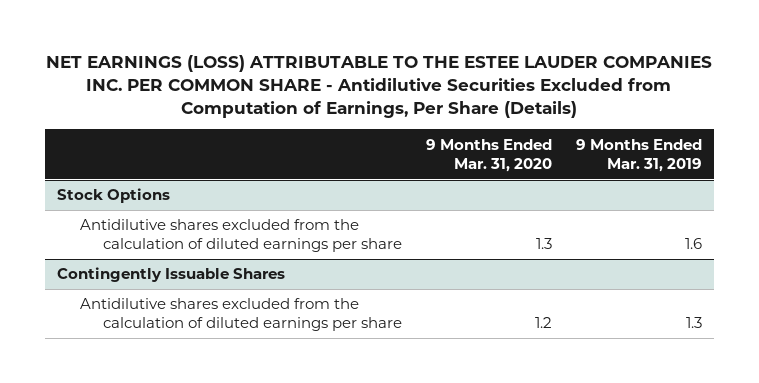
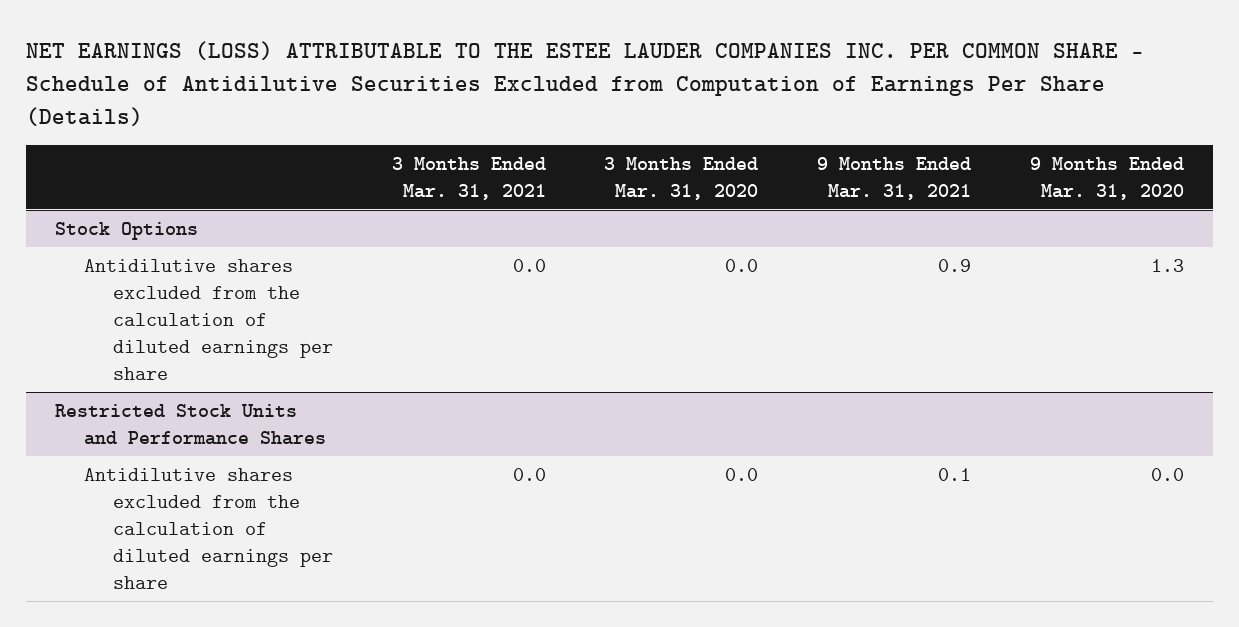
[46,55,713,119] NET EARNINGS (LOSS) ATTRIBUTABLE TO THE ESTEE LAUDER COMPANIES INC. PER COMMON SHARE - Antidilutive Securities Excluded from Computation of Earnings, Per Share (Details) -> [25,41,1144,126] NET EARNINGS (LOSS) ATTRIBUTABLE TO THE ESTEE LAUDER COMPANIES INC. PER COMMON SHARE - Schedule of Antidilutive Securities Excluded from Computation of Earnings Per Share (Details)
[576,138,703,172] 9 Months Ended Mar. 31, 2019 -> none
none -> [391,156,546,200] 3 Months Ended Mar. 31, 2021
none -> [604,156,759,200] 3 Months Ended Mar. 31, 2020
none -> [817,156,972,200] 9 Months Ended Mar. 31, 2021
[56,267,285,283] Contingently Issuable Shares -> none
none -> [54,403,327,445] Restricted Stock Units and Performance Shares
[535,317,553,329] 1.2 -> [1150,467,1184,481] 0.0

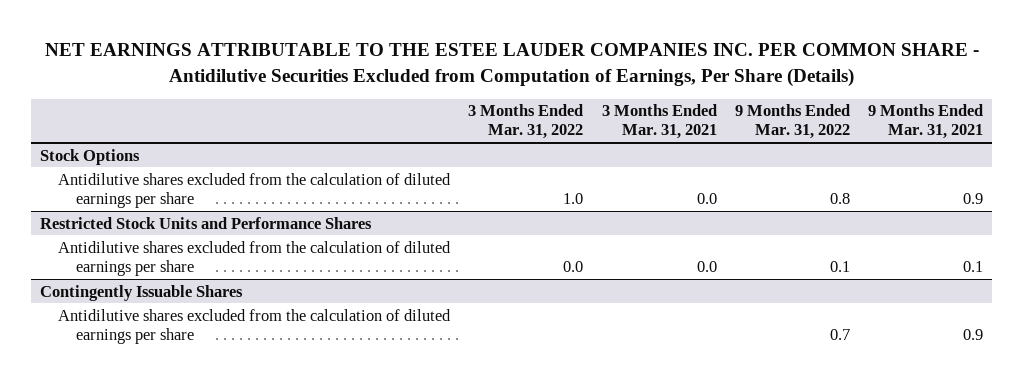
[25,41,1144,126] NET EARNINGS (LOSS) ATTRIBUTABLE TO THE ESTEE LAUDER COMPANIES INC. PER COMMON SHARE - Schedule of Antidilutive Securities Excluded from Computation of Earnings Per Share (Details) -> [44,43,979,88] NET EARNINGS ATTRIBUTABLE TO THE ESTEE LAUDER COMPANIES INC. PER COMMON SHARE - Antidilutive Securities Excluded from Computation of Earnings, Per Share (Details)
[604,156,759,200] 3 Months Ended Mar. 31, 2020 -> none
[1029,156,1184,200] 9 Months Ended Mar. 31, 2020 -> none
none -> [468,104,584,140] 3 Months Ended Mar. 31, 2022
none -> [734,104,850,140] 9 Months Ended Mar. 31, 2022
none -> [39,284,243,301] Contingently Issuable Shares
none -> [58,308,452,344] Antidilutive shares excluded from the calculation of diluted earnings per share

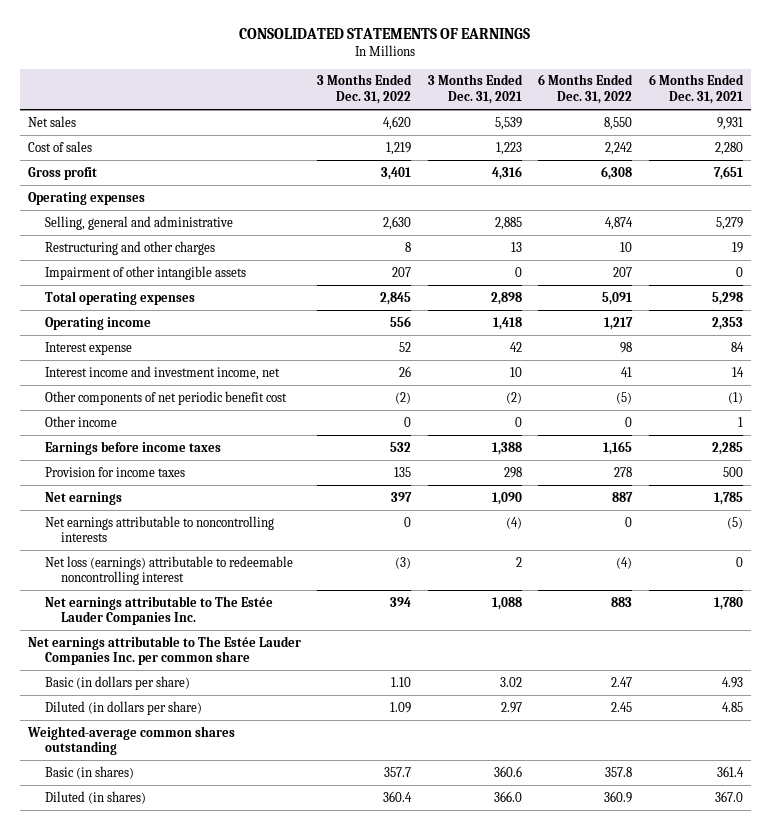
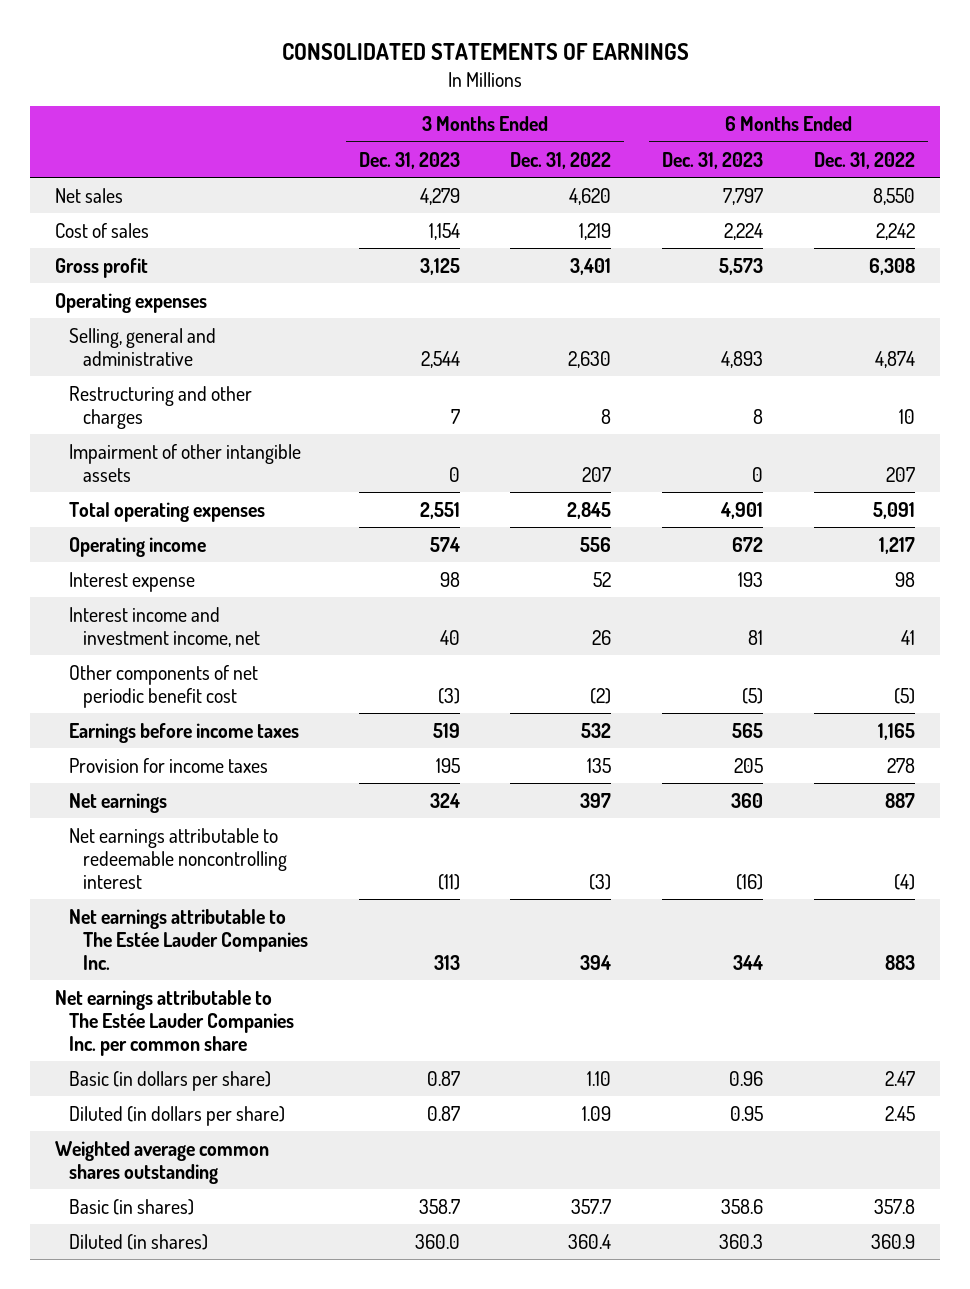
[427,74,523,105] 3 Months Ended Dec. 31, 2021 -> none
[648,74,744,105] 6 Months Ended Dec. 31, 2021 -> none
none -> [358,151,460,169] Dec. 31, 2023
none -> [662,151,764,169] Dec. 31, 2023
[44,415,117,427] Other income -> none
[44,515,274,543] Net earnings attributable to noncontrolling interests -> none
[44,555,293,586] Net loss (earnings) attributable to redeemable noncontrolling interest -> [68,827,287,889] Net earnings attributable to redeemable noncontrolling interest
[26,725,235,756] Weighted-average common shares outstanding -> [55,1140,270,1184] Weighted average common shares outstanding

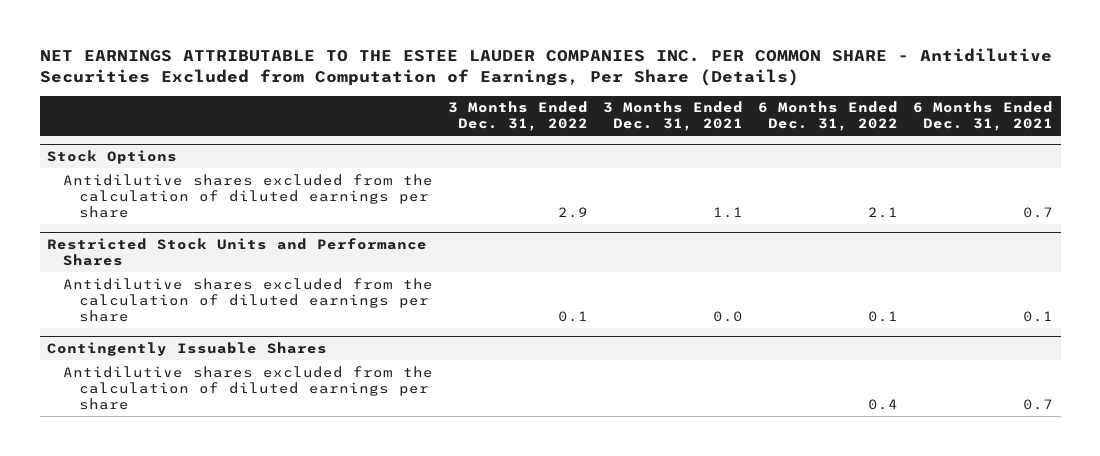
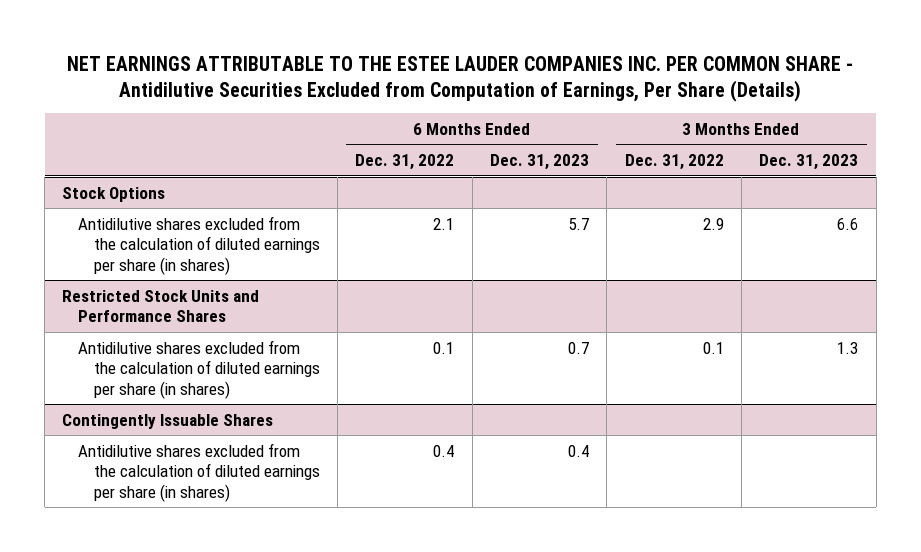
[603,101,744,132] 3 Months Ended Dec. 31, 2021 -> none
[913,101,1054,132] 6 Months Ended Dec. 31, 2021 -> none
none -> [489,154,589,171] Dec. 31, 2023
none -> [759,154,859,171] Dec. 31, 2023
[63,173,434,218] Antidilutive shares excluded from the calculation of diluted earnings per share -> [78,215,320,275] Antidilutive shares excluded from the calculation of diluted earnings per share (in shares)
[63,277,434,322] Antidilutive shares excluded from the calculation of diluted earnings per share -> [78,339,320,399] Antidilutive shares excluded from the calculation of diluted earnings per share (in shares)
[63,365,434,410] Antidilutive shares excluded from the calculation of diluted earnings per share -> [78,442,320,502] Antidilutive shares excluded from the calculation of diluted earnings per share (in shares)

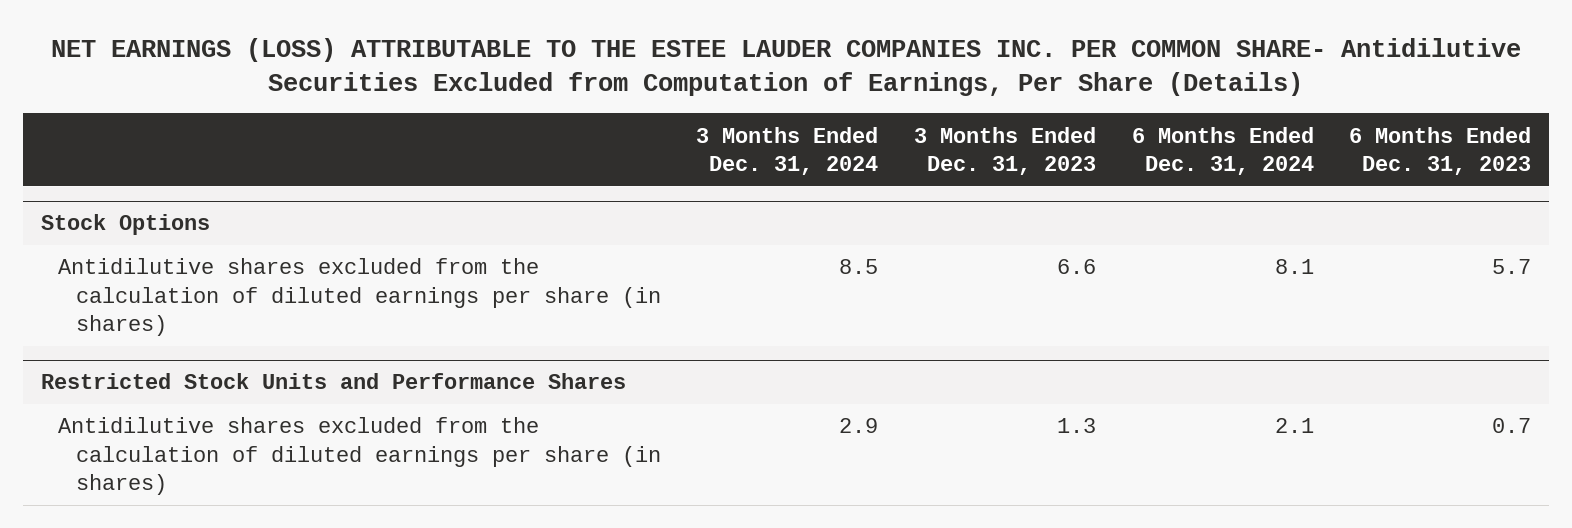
[67,55,854,102] NET EARNINGS ATTRIBUTABLE TO THE ESTEE LAUDER COMPANIES INC. PER COMMON SHARE - Antidilutive Securities Excluded from Computation of Earnings, Per Share (Details) -> [50,38,1521,97] NET EARNINGS (LOSS) ATTRIBUTABLE TO THE ESTEE LAUDER COMPANIES INC. PER COMMON SHARE- Antidilutive Securities Excluded from Computation of Earnings, Per Share (Details)
[355,154,455,171] Dec. 31, 2022 -> none
[624,154,724,171] Dec. 31, 2022 -> none
none -> [696,126,879,175] 3 Months Ended Dec. 31, 2024
none -> [1131,126,1314,175] 6 Months Ended Dec. 31, 2024
[62,413,274,429] Contingently Issuable Shares -> none
[78,442,320,502] Antidilutive shares excluded from the calculation of diluted earnings per share (in shares) -> none

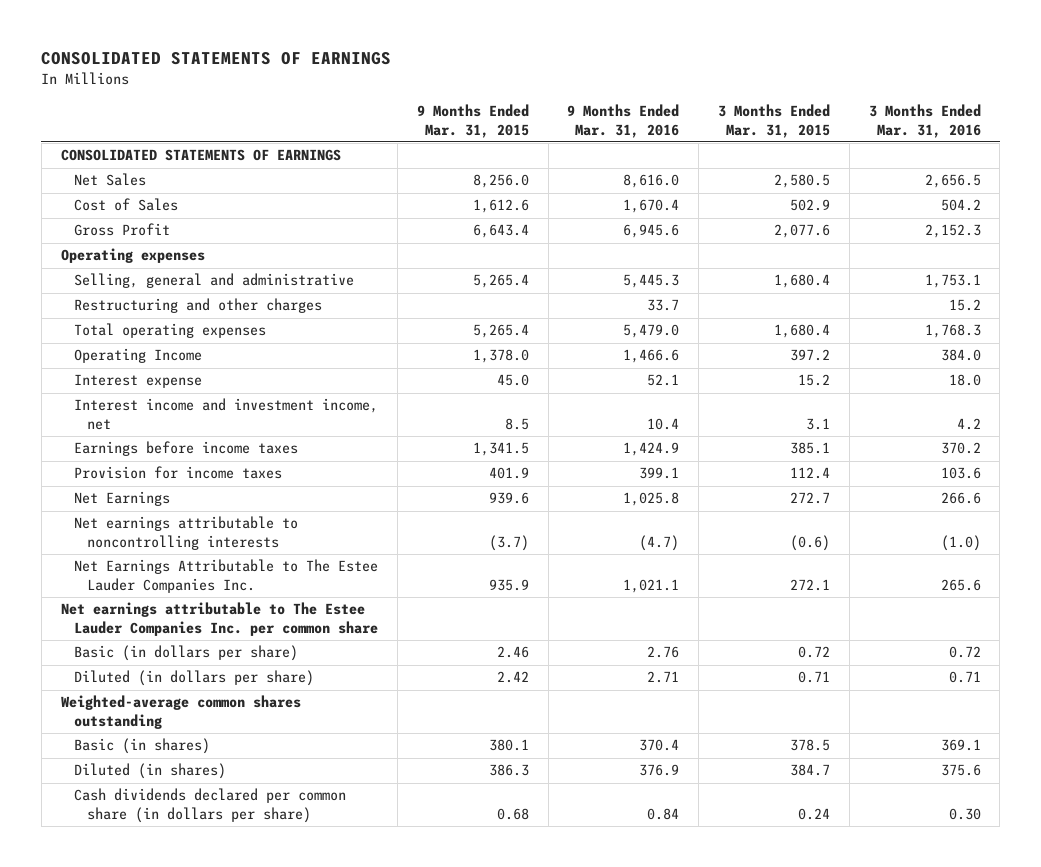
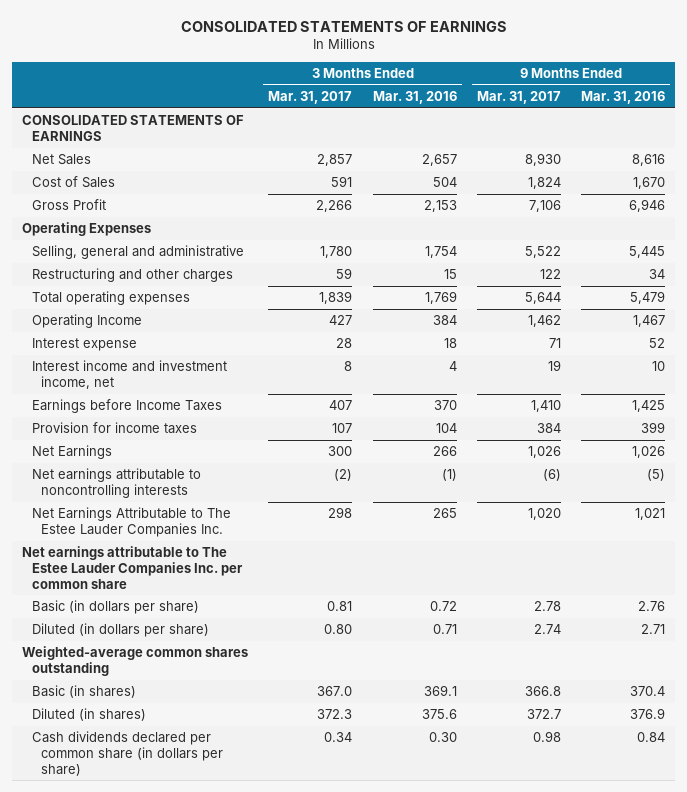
[416,103,529,138] 9 Months Ended Mar. 31, 2015 -> none
[717,103,830,138] 3 Months Ended Mar. 31, 2015 -> none
none -> [268,91,353,105] Mar. 31, 2017
none -> [476,91,561,105] Mar. 31, 2017
[623,174,680,189] 8,616.0 -> [631,154,665,167] 8,616
[924,174,981,189] 2,656.5 -> [421,154,457,167] 2,657
[623,199,680,214] 1,670.4 -> [632,177,665,190] 1,670
[940,199,981,212] 504.2 -> [432,177,457,188] 504
[623,224,680,239] 6,945.6 -> [628,199,665,213] 6,946
[924,224,981,239] 2,152.3 -> [423,200,457,213] 2,153
[60,248,205,264] Operating expenses -> [22,222,152,237] Operating Expenses
[623,274,680,289] 5,445.3 -> [628,246,665,259] 5,445
[924,274,981,289] 1,753.1 -> [424,246,457,259] 1,754
[647,299,680,312] 33.7 -> [648,269,665,280] 34
[948,299,981,312] 15.2 -> [443,269,457,280] 15
[623,324,680,339] 5,479.0 -> [629,291,665,305] 5,479
[924,324,981,339] 1,768.3 -> [424,291,457,305] 1,769
[623,349,680,364] 1,466.6 -> [632,315,665,328] 1,467
[940,349,981,362] 384.0 -> [432,315,457,326] 384
[647,374,680,387] 52.1 -> [648,338,665,349] 52
[948,374,981,387] 18.0 -> [443,338,457,349] 18
[647,418,680,431] 10.4 -> [651,361,665,372] 10
[956,418,981,431] 4.2 -> [448,361,457,372] 4
[74,441,299,457] Earnings before income taxes -> [31,399,222,414] Earnings before Income Taxes
[623,442,680,457] 1,424.9 -> [631,400,665,413] 1,425
[940,442,981,455] 370.2 -> [433,400,457,411] 370
[639,467,680,480] 399.1 -> [640,422,665,434] 399
[940,467,981,480] 103.6 -> [435,423,457,434] 104
[623,492,680,507] 1,025.8 -> [631,446,665,459] 1,026
[940,492,981,505] 266.6 -> [432,446,457,457] 266
[639,535,680,552] (4.7) -> [646,469,665,482] (5)
[940,535,981,552] (1.0) -> [441,469,457,482] (1)
[623,579,680,594] 1,021.1 -> [634,508,665,521] 1,021
[940,579,981,592] 265.6 -> [432,508,457,519] 265

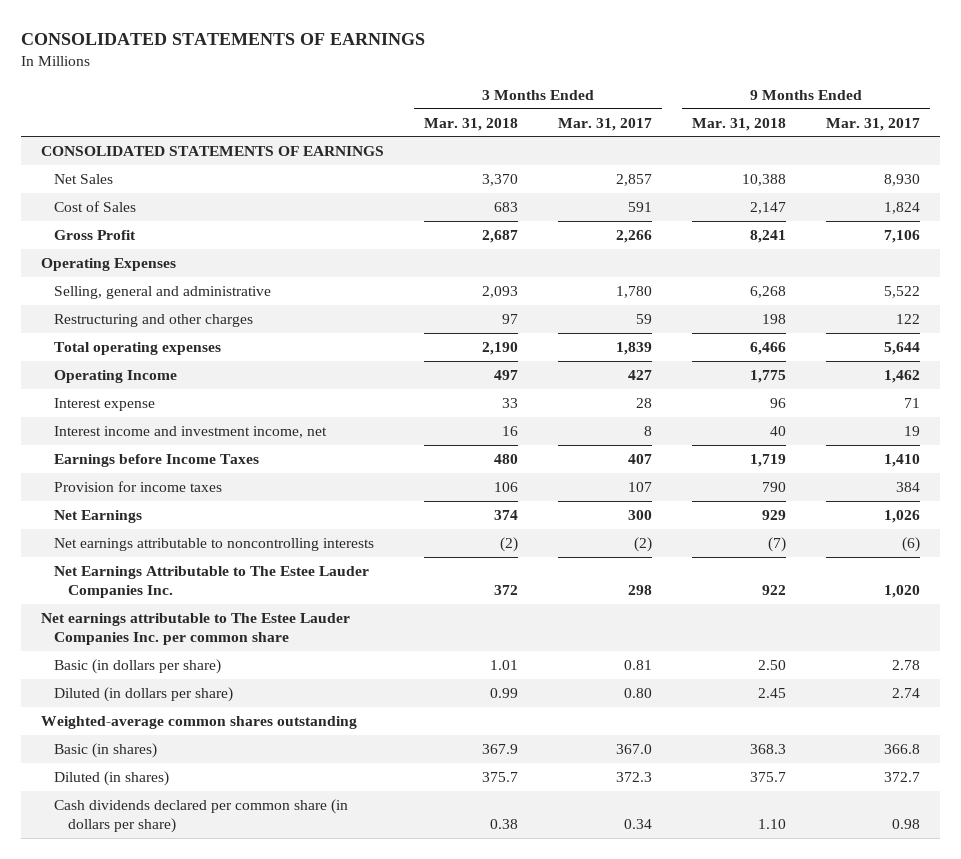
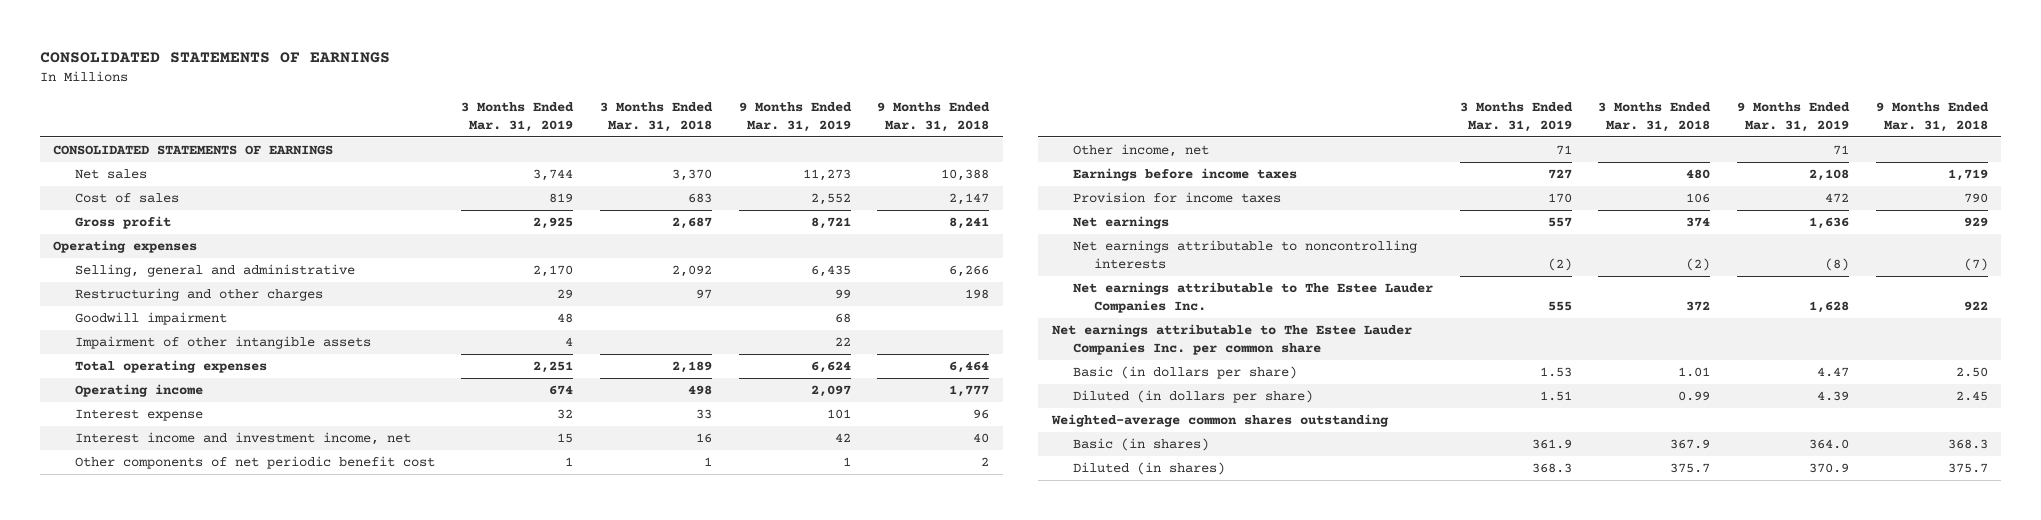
[557,117,652,131] Mar. 31, 2017 -> none
[825,117,920,131] Mar. 31, 2017 -> none
none -> [461,102,575,132] 3 Months Ended Mar. 31, 2019
none -> [738,102,852,132] 9 Months Ended Mar. 31, 2019
[54,173,114,184] Net Sales -> [74,169,147,180] Net sales
[54,200,137,212] Cost of Sales -> [74,193,179,204] Cost of sales
[54,229,137,240] Gross Profit -> [74,216,171,230] Gross profit
[40,257,176,271] Operating Expenses -> [53,240,198,254] Operating expenses
[481,285,518,298] 2,093 -> [672,265,713,278] 2,092
[749,285,786,298] 6,268 -> [949,265,990,278] 6,266
none -> [74,312,227,326] Goodwill impairment
none -> [74,336,371,350] Impairment of other intangible assets
[481,341,518,355] 2,190 -> [672,361,713,374] 2,189
[749,341,786,355] 6,466 -> [949,361,990,374] 6,464
[54,369,178,383] Operating Income -> [74,384,203,398] Operating income
[493,369,518,380] 497 -> [688,385,713,396] 498
[749,369,786,383] 1,775 -> [949,385,990,398] 1,777
none -> [74,456,435,470] Other components of net periodic benefit cost
none -> [1072,144,1209,158] Other income, net
[54,453,260,467] Earnings before Income Taxes -> [1072,168,1297,182] Earnings before income taxes
[54,509,143,523] Net Earnings -> [1072,216,1169,230] Net earnings
[54,565,370,599] Net Earnings Attributable to The Estee Lauder Companies Inc. -> [1072,282,1433,313] Net earnings attributable to The Estee Lauder Companies Inc.
[54,798,349,834] Cash dividends declared per common share (in dollars per share) -> none

